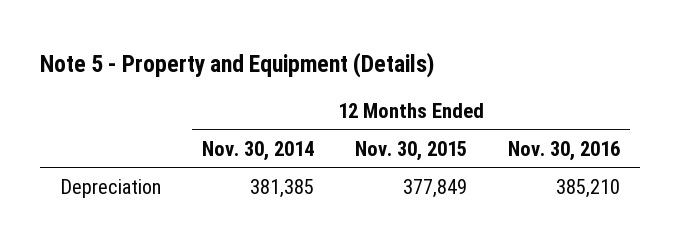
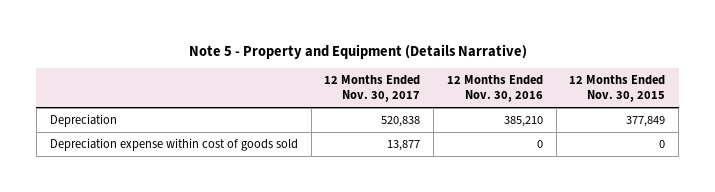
[39,51,434,78] Note 5 - Property and Equipment (Details) -> [188,43,527,59] Note 5 - Property and Equipment (Details Narrative)
[202,140,315,161] Nov. 30, 2014 -> none
none -> [324,75,421,103] 12 Months Ended Nov. 30, 2017
none -> [49,137,298,151] Depreciation expense within cost of goods sold

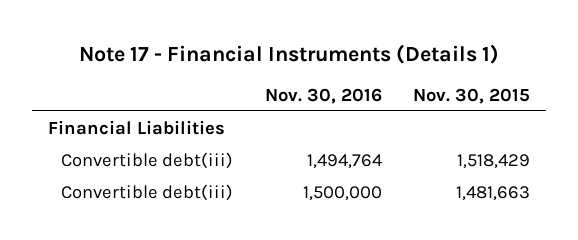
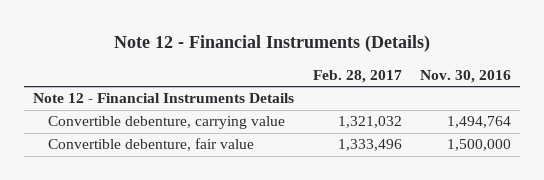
[79,43,500,64] Note 17 - Financial Instruments (Details 1) -> [114,35,431,53] Note 12 - Financial Instruments (Details)
[413,87,531,104] Nov. 30, 2015 -> none
none -> [312,70,402,84] Feb. 28, 2017
[47,119,225,135] Financial Liabilities -> none
none -> [33,93,295,104] Note 12 - Financial Instruments Details
[61,151,234,169] Convertible debt(iii) -> [47,116,285,130] Convertible debenture, carrying value
[61,183,234,201] Convertible debt(iii) -> [47,138,254,152] Convertible debenture, fair value

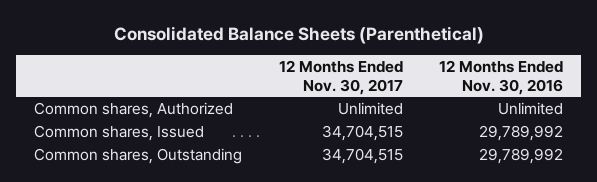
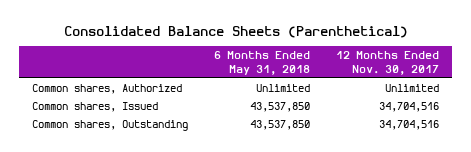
[439,59,564,95] 12 Months Ended Nov. 30, 2016 -> none
none -> [214,51,311,75] 6 Months Ended May 31, 2018
[321,124,403,141] 34,704,515 -> [379,101,440,112] 34,704,516
[321,147,403,164] 34,704,515 -> [379,119,440,130] 34,704,516

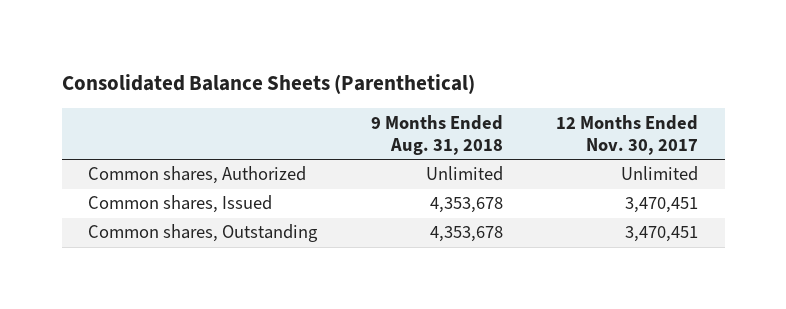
[214,51,311,75] 6 Months Ended May 31, 2018 -> none
none -> [370,114,503,155] 9 Months Ended Aug. 31, 2018
[379,101,440,112] 34,704,516 -> [625,197,699,214] 3,470,451
[379,119,440,130] 34,704,516 -> [625,226,699,243] 3,470,451

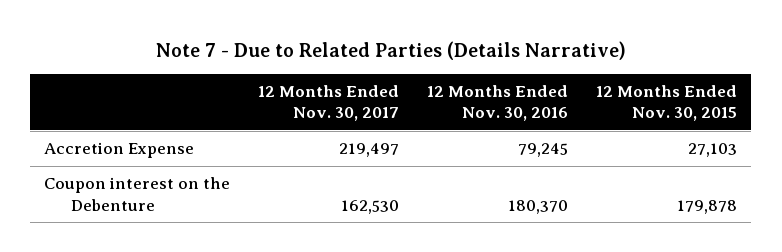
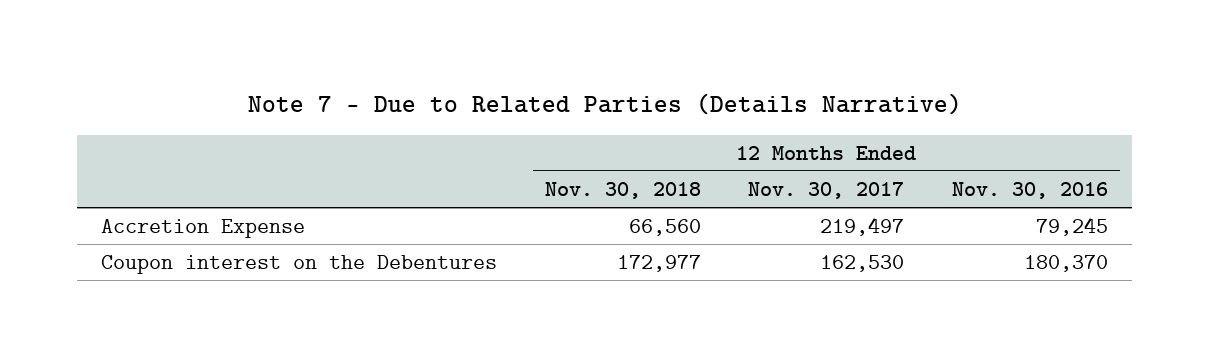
[596,85,738,122] 12 Months Ended Nov. 30, 2015 -> none
none -> [544,181,701,199] Nov. 30, 2018
[44,177,231,211] Coupon interest on the Debenture -> [101,254,498,274] Coupon interest on the Debentures

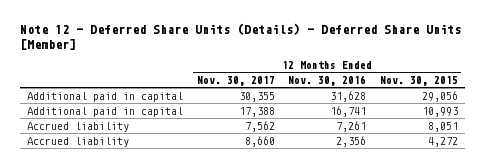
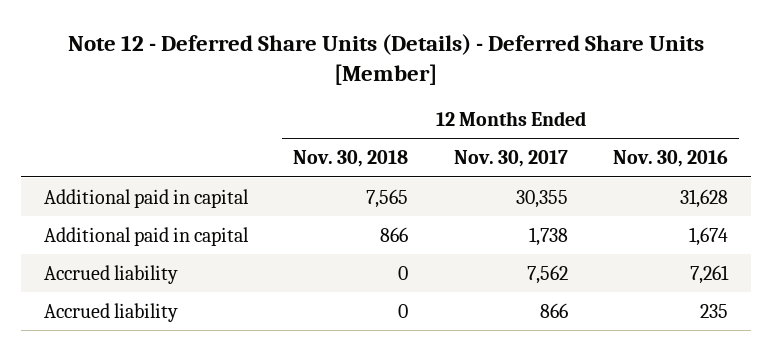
[379,76,458,87] Nov. 30, 2015 -> none
none -> [293,150,409,168] Nov. 30, 2018
[238,106,275,117] 17,388 -> [528,226,568,246] 1,738
[330,105,367,117] 16,741 -> [688,226,728,246] 1,674
[244,135,275,147] 8,660 -> [539,302,568,318] 866
[336,135,367,147] 2,356 -> [699,303,728,318] 235

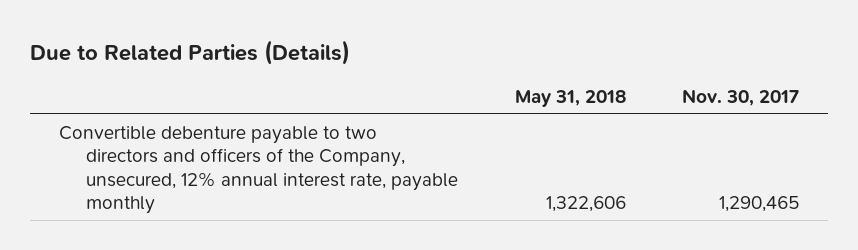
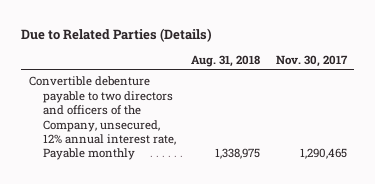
[514,89,626,107] May 31, 2018 -> none
none -> [191,55,261,68] Aug. 31, 2018
[58,125,458,214] Convertible debenture payable to two directors and officers of the Company, unsecured, 12% annual interest rate, payable monthly -> [28,76,176,161] Convertible debenture payable to two directors and officers of the Company, unsecured, 12% annual interest rate, Payable monthly

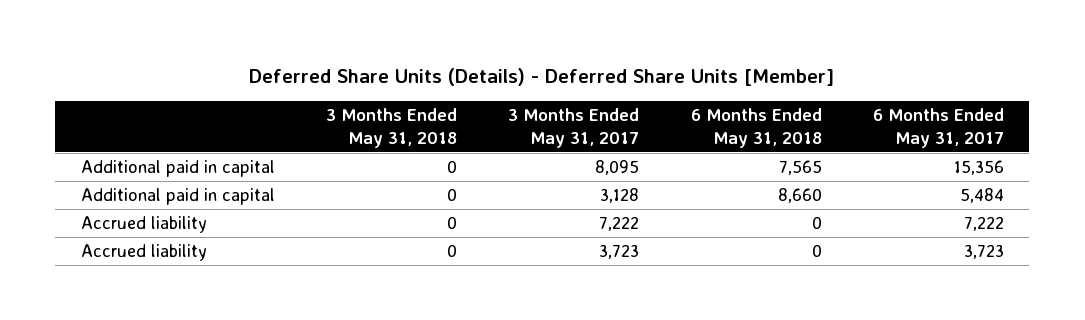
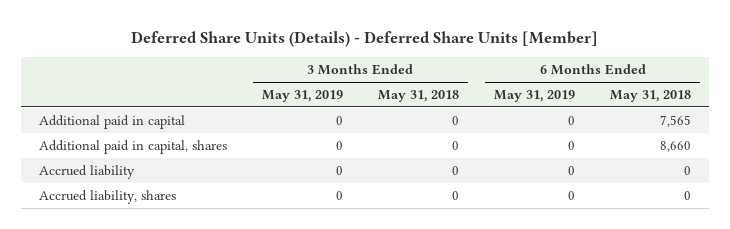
[508,107,640,148] 3 Months Ended May 31, 2017 -> none
[872,107,1004,148] 6 Months Ended May 31, 2017 -> none
none -> [261,89,343,102] May 31, 2019
none -> [494,89,576,102] May 31, 2019
[80,216,207,234] Accrued liability -> none
[80,188,275,206] Additional paid in capital -> [38,139,227,154] Additional paid in capital, shares
none -> [38,189,176,204] Accrued liability, shares

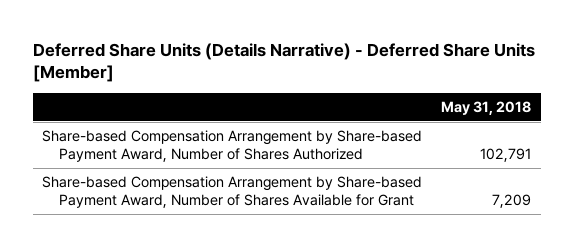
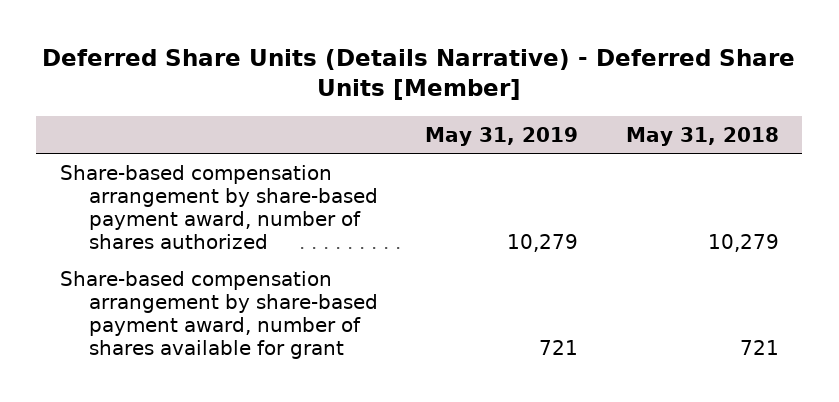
none -> [425,126,579,146] May 31, 2019
[42,129,423,162] Share-based Compensation Arrangement by Share-based Payment Award, Number of Shares Authorized -> [59,164,378,249] Share-based compensation arrangement by share-based payment award, number of shares authorized
[480,147,532,162] 102,791 -> [707,233,779,252] 10,279
[42,175,423,208] Share-based Compensation Arrangement by Share-based Payment Award, Number of Shares Available for Grant -> [59,270,378,359] Share-based compensation arrangement by share-based payment award, number of shares available for grant
[492,193,532,208] 7,209 -> [739,339,779,355] 721

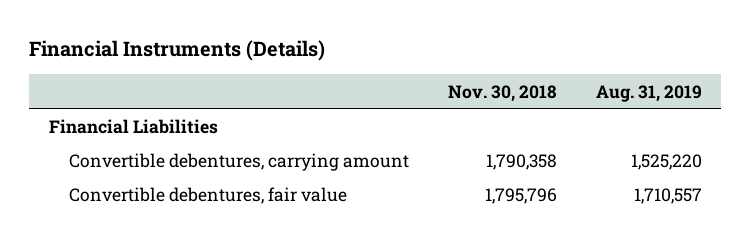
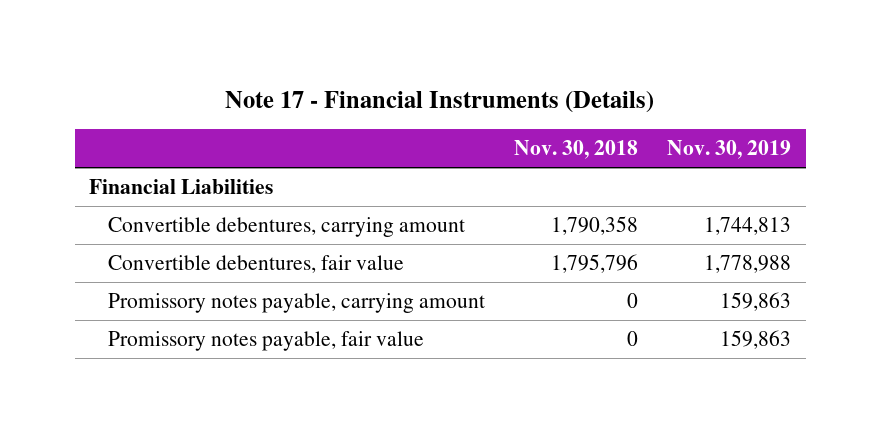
[29,40,326,62] Financial Instruments (Details) -> [225,90,655,113] Note 17 - Financial Instruments (Details)
[595,84,702,102] Aug. 31, 2019 -> none
none -> [667,140,792,160] Nov. 30, 2019
none -> [107,292,485,313] Promissory notes payable, carrying amount
none -> [107,330,424,351] Promissory notes payable, fair value

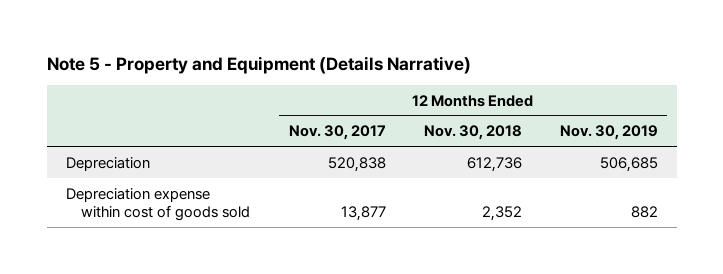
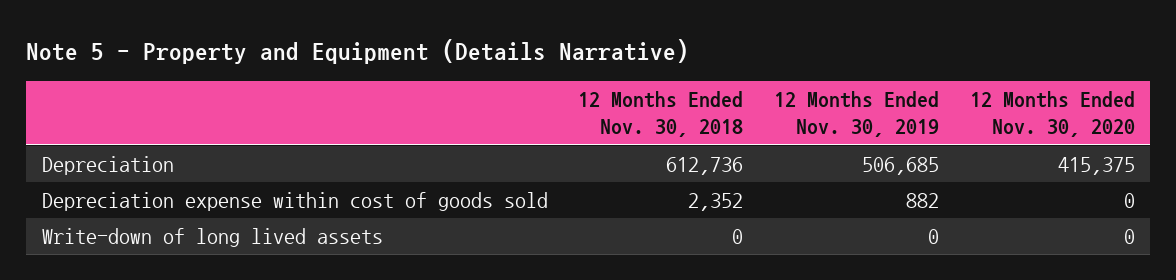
[288,125,386,141] Nov. 30, 2017 -> none
none -> [969,90,1135,138] 12 Months Ended Nov. 30, 2020
none -> [41,227,383,247] Write-down of long lived assets

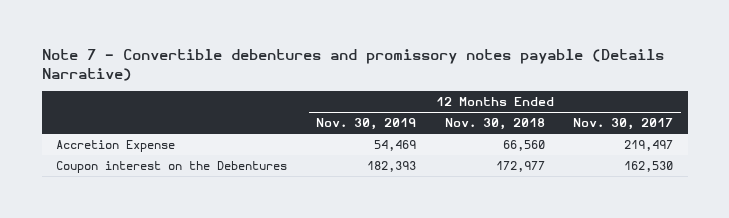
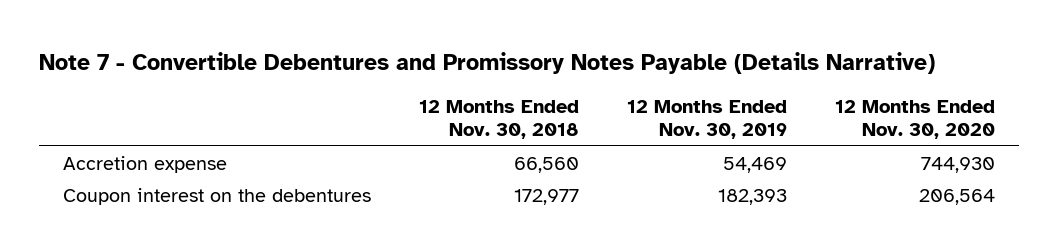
[41,49,664,81] Note 7 - Convertible debentures and promissory notes payable (Details Narrative) -> [38,52,935,75] Note 7 - Convertible Debentures and Promissory Notes Payable (Details Narrative)
[573,118,674,131] Nov. 30, 2017 -> none
none -> [834,100,995,140] 12 Months Ended Nov. 30, 2020
[55,140,175,153] Accretion Expense -> [62,155,227,173] Accretion expense
[55,161,287,174] Coupon interest on the Debentures -> [62,187,371,205] Coupon interest on the debentures

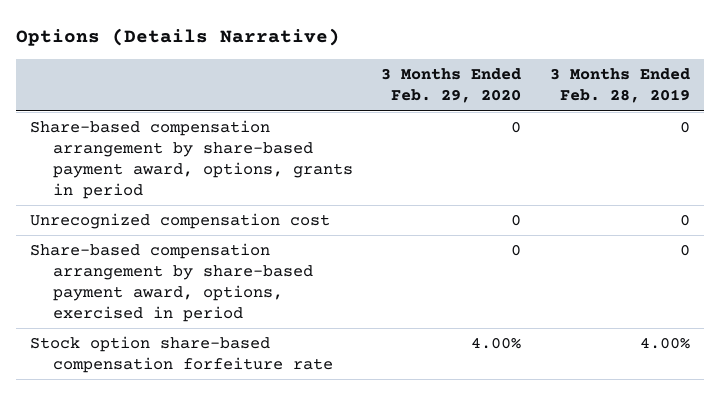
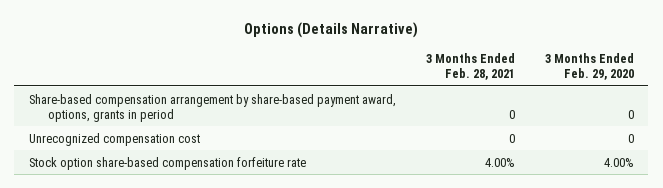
[550,68,691,104] 3 Months Ended Feb. 28, 2019 -> none
none -> [425,53,515,81] 3 Months Ended Feb. 28, 2021
[29,243,313,322] Share-based compensation arrangement by share-based payment award, options, exercised in period -> none

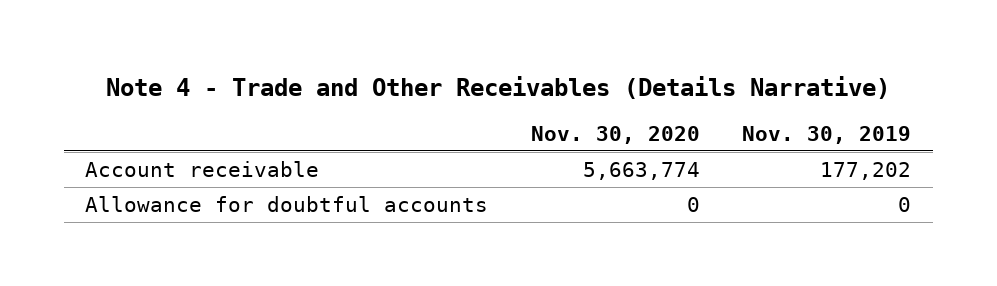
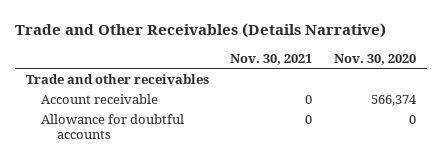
[106,75,891,99] Note 4 - Trade and Other Receivables (Details Narrative) -> [15,23,387,39] Trade and Other Receivables (Details Narrative)
[742,125,912,144] Nov. 30, 2019 -> none
none -> [230,54,313,66] Nov. 30, 2021
none -> [25,73,209,84] Trade and other receivables
[582,161,700,180] 5,663,774 -> [370,94,417,106] 566,374

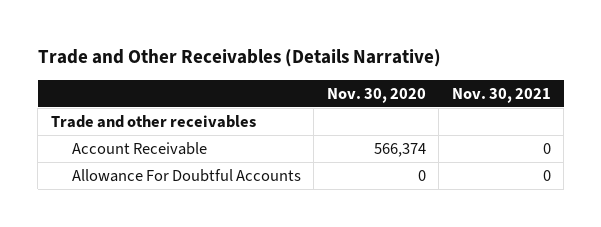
[41,93,159,104] Account receivable -> [71,141,207,155] Account Receivable
[41,113,185,139] Allowance for doubtful accounts -> [71,168,301,182] Allowance For Doubtful Accounts

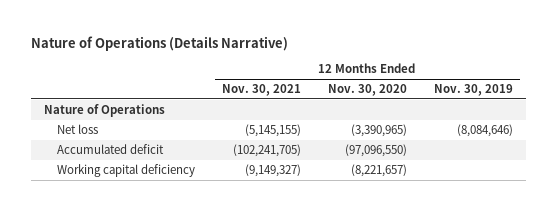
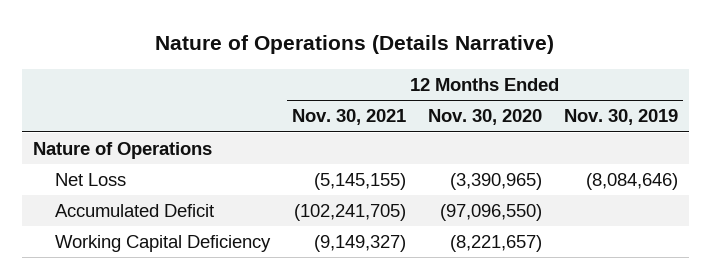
[56,123,98,134] Net loss -> [55,173,127,187] Net Loss
[56,143,164,154] Accumulated deficit -> [55,204,215,218] Accumulated Deficit
[56,163,195,177] Working capital deficiency -> [55,235,272,253] Working Capital Deficiency

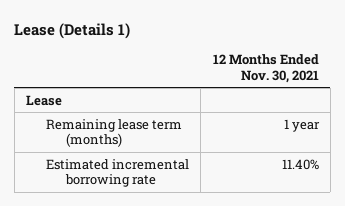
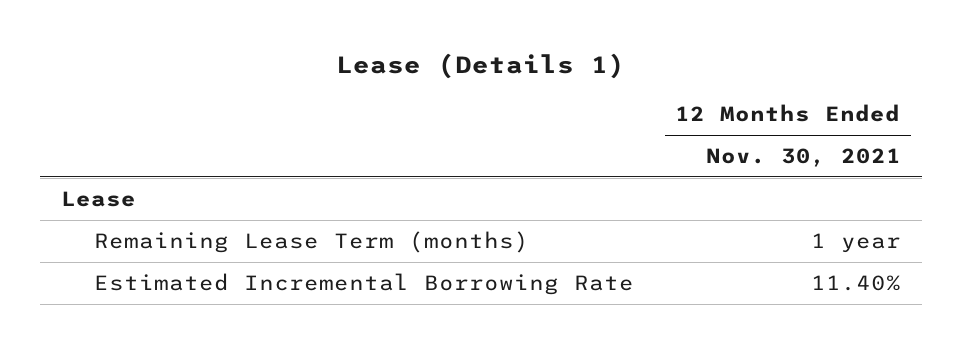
[46,118,183,148] Remaining lease term (months) -> [94,231,530,254] Remaining Lease Term (months)
[46,158,190,188] Estimated incremental borrowing rate -> [94,273,635,296] Estimated Incremental Borrowing Rate

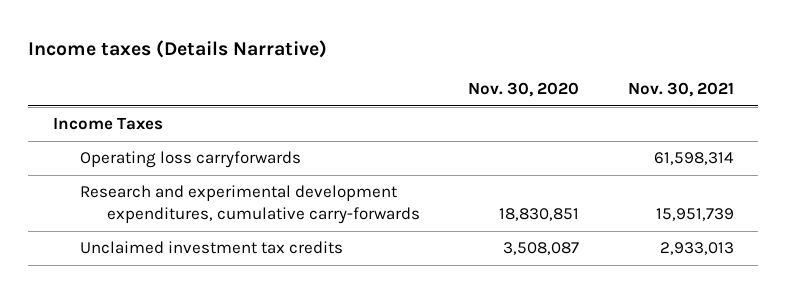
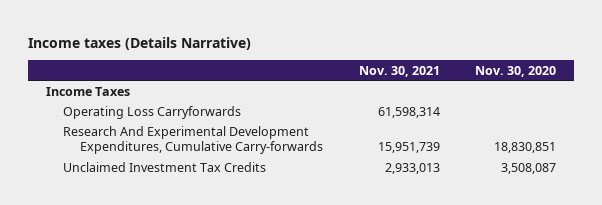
[79,151,301,169] Operating loss carryforwards -> [63,105,242,119] Operating Loss Carryforwards
[79,185,420,225] Research and experimental development expenditures, cumulative carry-forwards -> [63,125,323,154] Research And Experimental Development Expenditures, Cumulative Carry-forwards
[79,241,343,255] Unclaimed investment tax credits -> [63,161,267,172] Unclaimed Investment Tax Credits

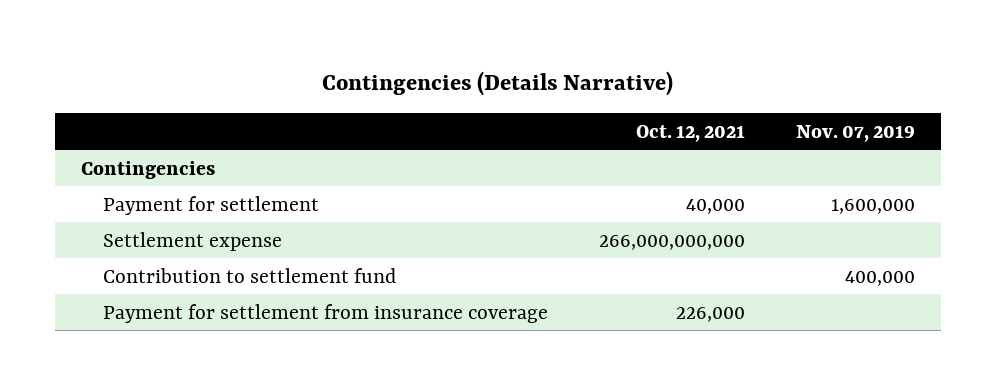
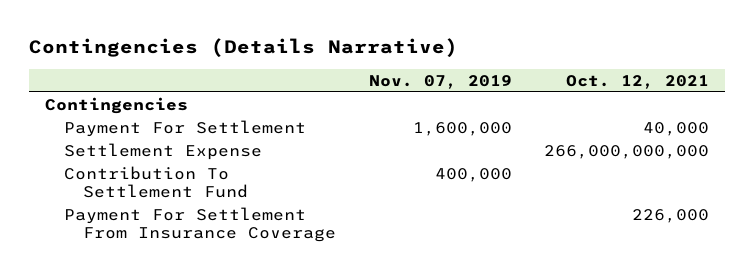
[103,195,320,215] Payment for settlement -> [64,119,307,137] Payment For Settlement
[103,231,283,251] Settlement expense -> [64,142,263,160] Settlement Expense
[103,267,397,283] Contribution to settlement fund -> [64,165,249,198] Contribution To Settlement Fund
[103,303,549,323] Payment for settlement from insurance coverage -> [64,206,337,242] Payment For Settlement From Insurance Coverage

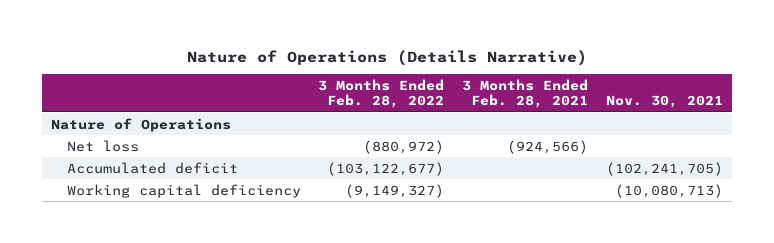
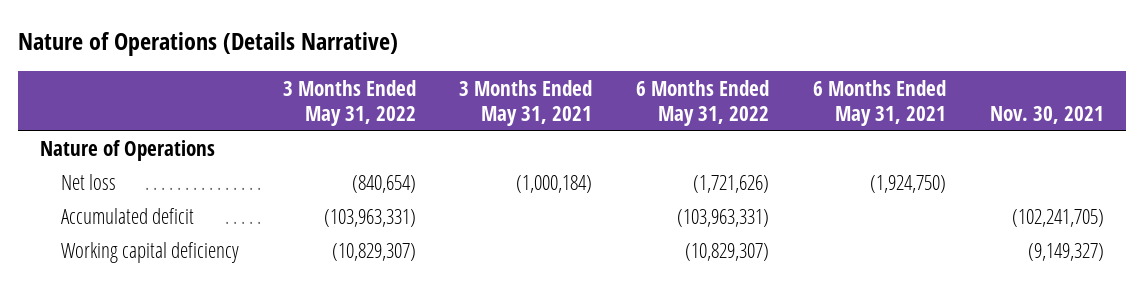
[318,78,445,109] 3 Months Ended Feb. 28, 2022 -> none
[462,78,589,109] 3 Months Ended Feb. 28, 2021 -> none
none -> [282,79,416,126] 3 Months Ended May 31, 2022
none -> [459,79,593,126] 3 Months Ended May 31, 2021
none -> [636,79,770,126] 6 Months Ended May 31, 2022
none -> [813,79,947,126] 6 Months Ended May 31, 2021
[614,183,723,198] (10,080,713) -> [1027,242,1104,261] (9,149,327)

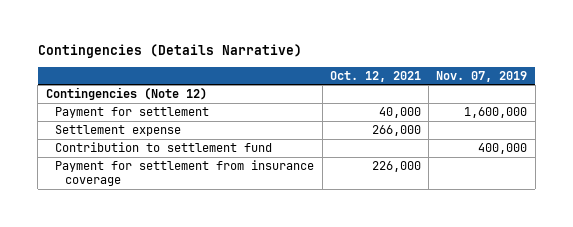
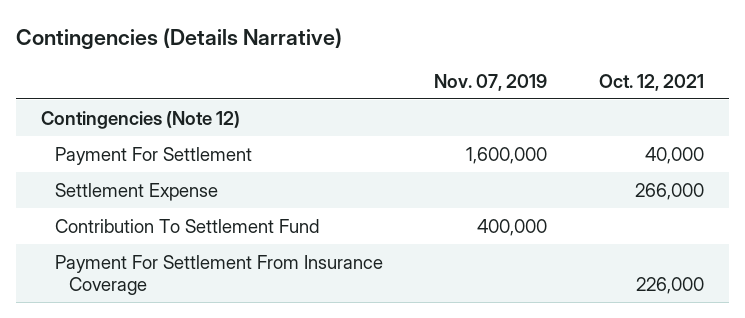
[55,107,210,119] Payment for settlement -> [55,146,253,165] Payment For Settlement
[55,125,182,137] Settlement expense -> [55,182,219,201] Settlement Expense
[55,142,273,153] Contribution to settlement fund -> [55,218,320,233] Contribution To Settlement Fund
[55,160,315,187] Payment for settlement from insurance coverage -> [55,254,384,296] Payment For Settlement From Insurance Coverage

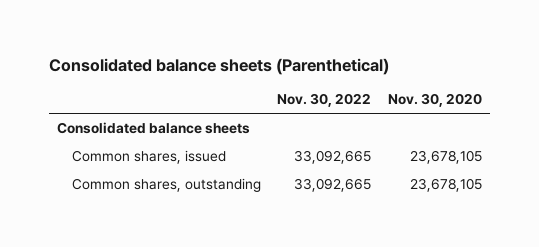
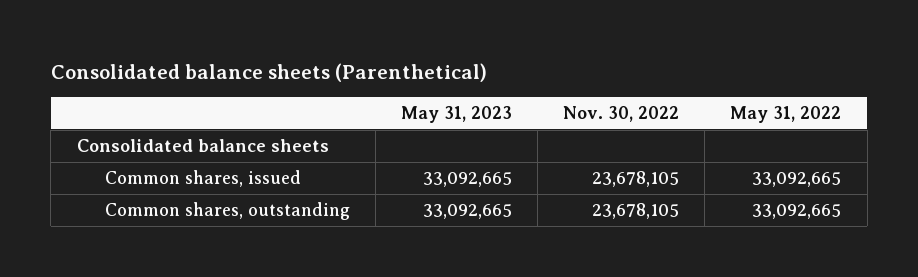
[387,93,482,108] Nov. 30, 2020 -> none
none -> [400,106,512,124] May 31, 2023
none -> [730,106,842,124] May 31, 2022
[294,150,372,165] 33,092,665 -> [592,171,680,188] 23,678,105
[294,178,372,193] 33,092,665 -> [592,203,680,220] 23,678,105

